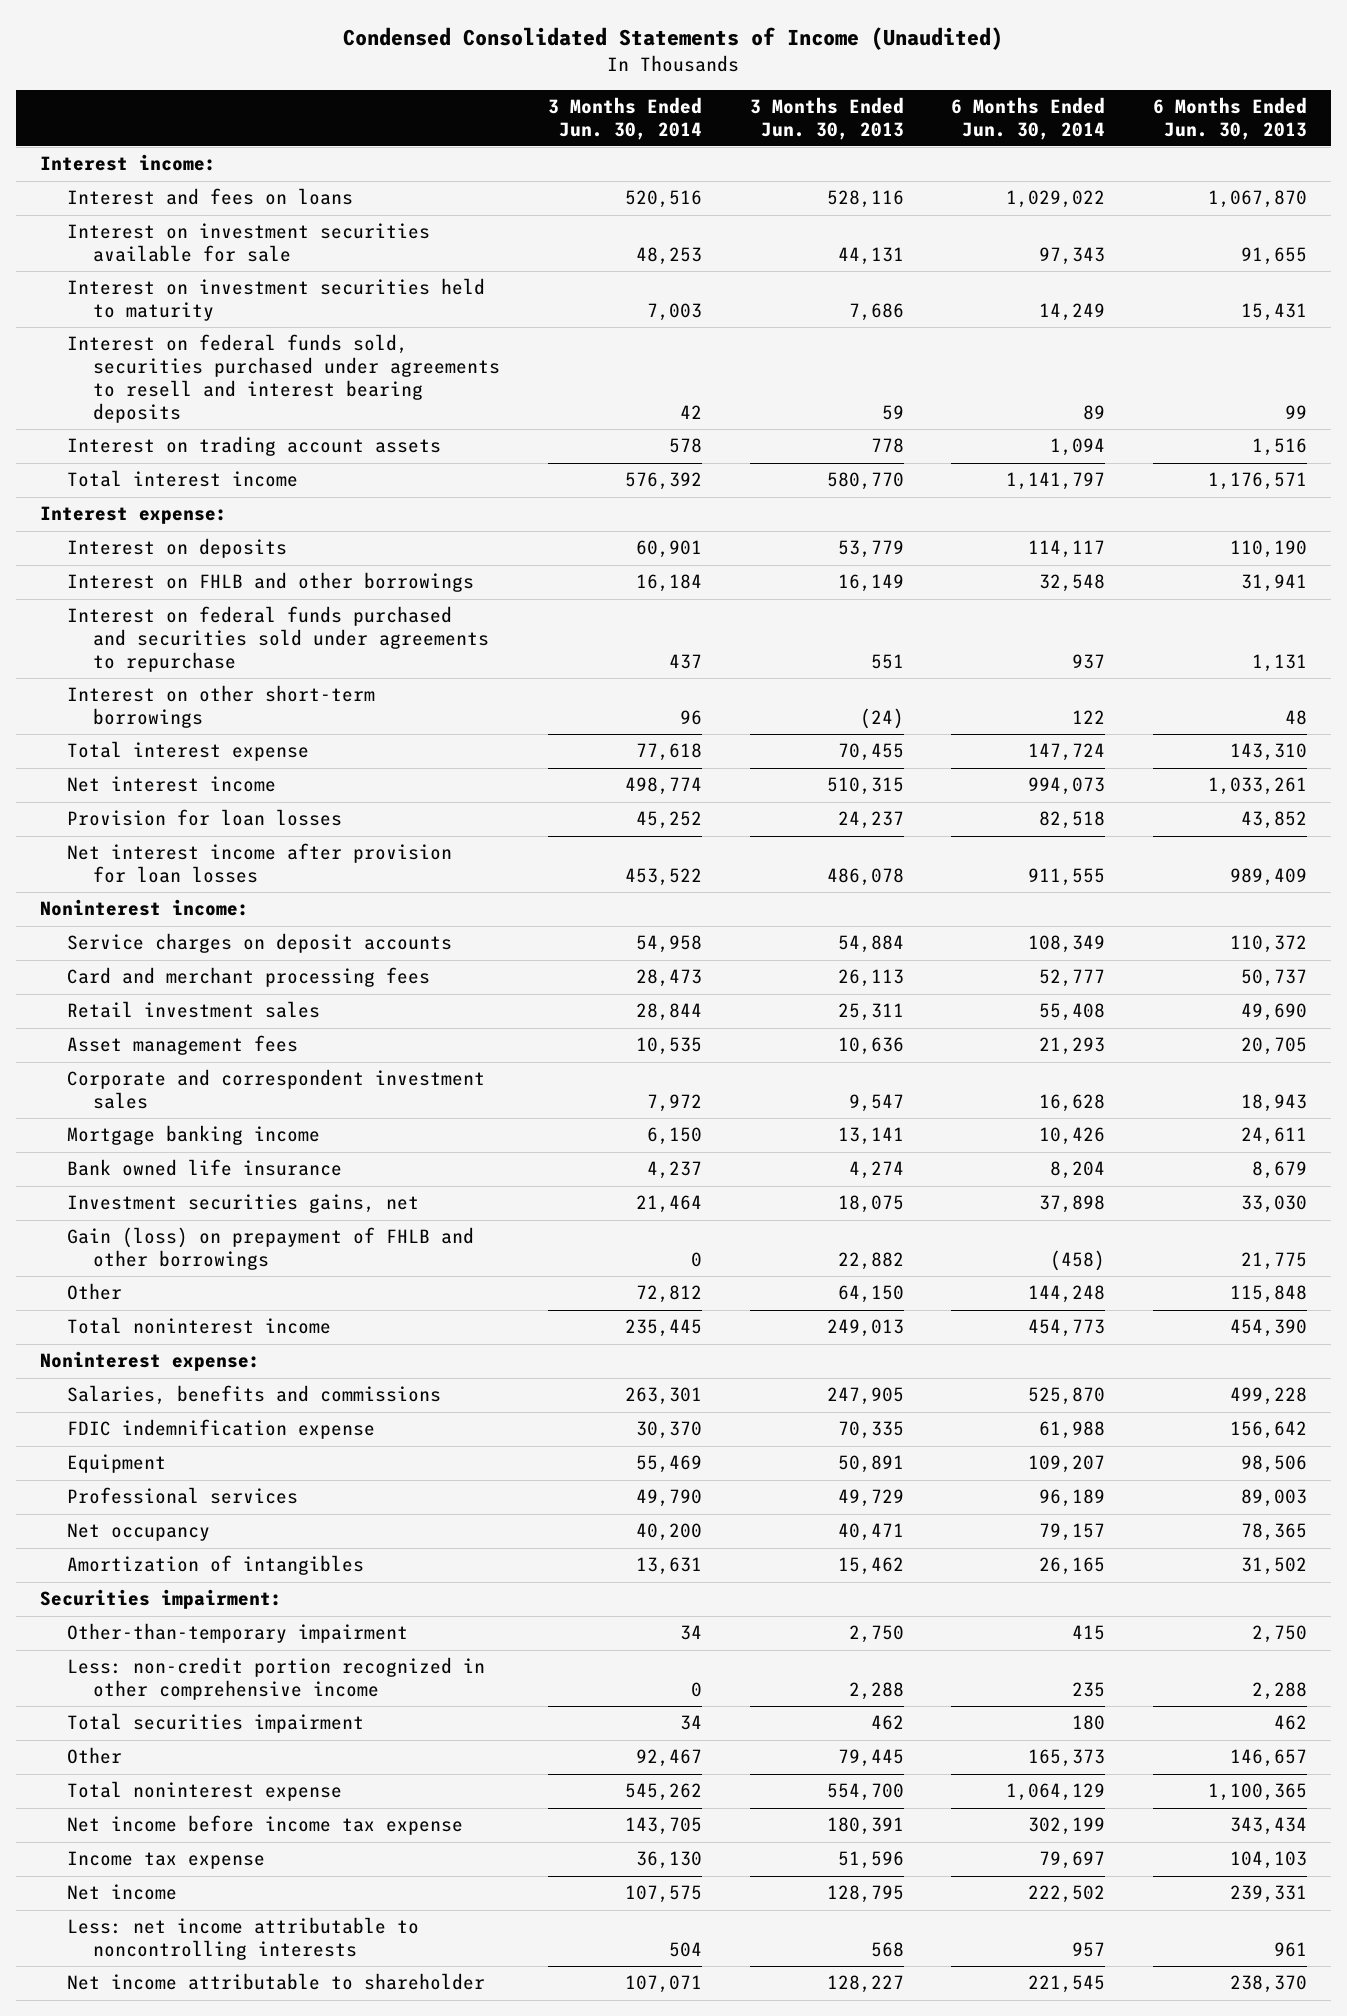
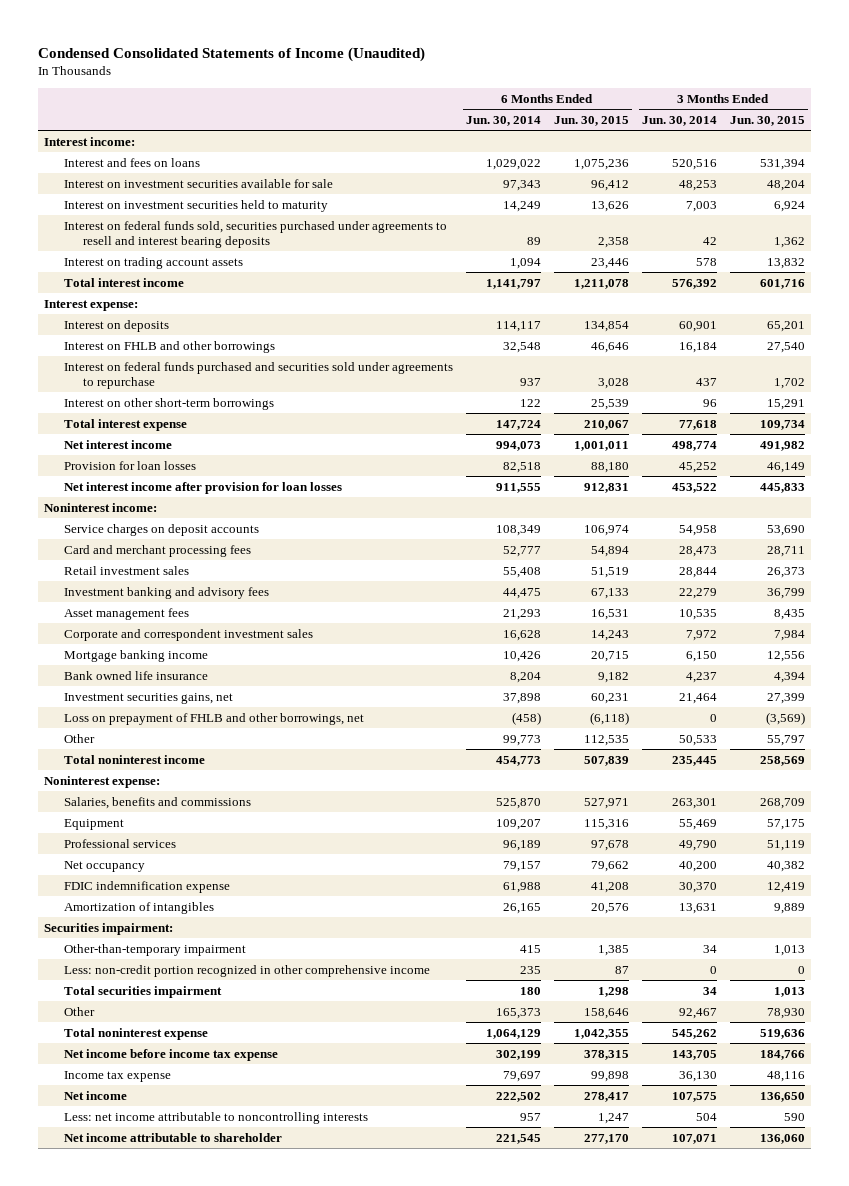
[749,96,904,140] 3 Months Ended Jun. 30, 2013 -> none
[1152,96,1307,140] 6 Months Ended Jun. 30, 2013 -> none
none -> [553,115,629,126] Jun. 30, 2015
none -> [729,115,805,126] Jun. 30, 2015
none -> [63,586,269,599] Investment banking and advisory fees
[66,1227,474,1271] Gain (loss) on prepayment of FHLB and other borrowings -> [63,712,364,725] Loss on prepayment of FHLB and other borrowings, net
[635,1285,702,1304] 72,812 -> [678,734,717,746] 50,533
[1028,1285,1106,1304] 144,248 -> [502,734,541,746] 99,773
[66,1419,375,1440] FDIC indemnification expense -> [63,880,230,893] FDIC indemnification expense

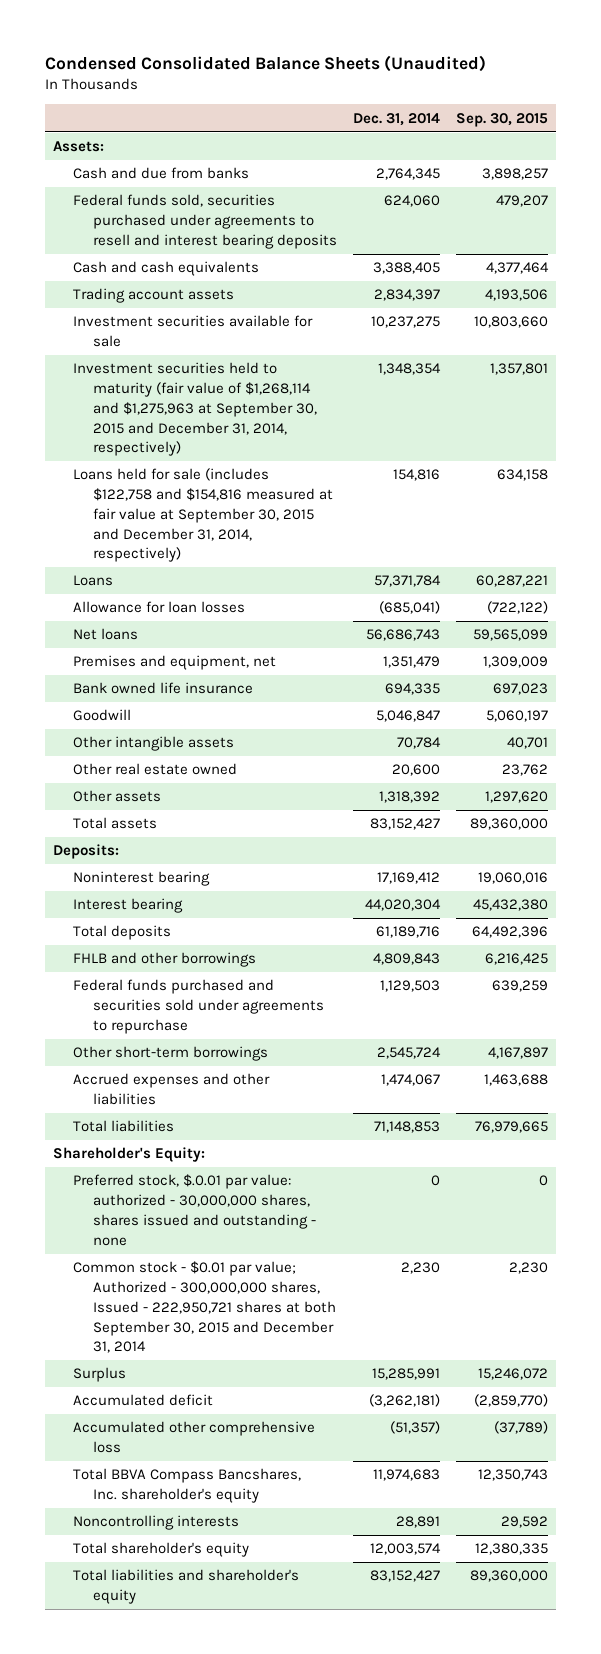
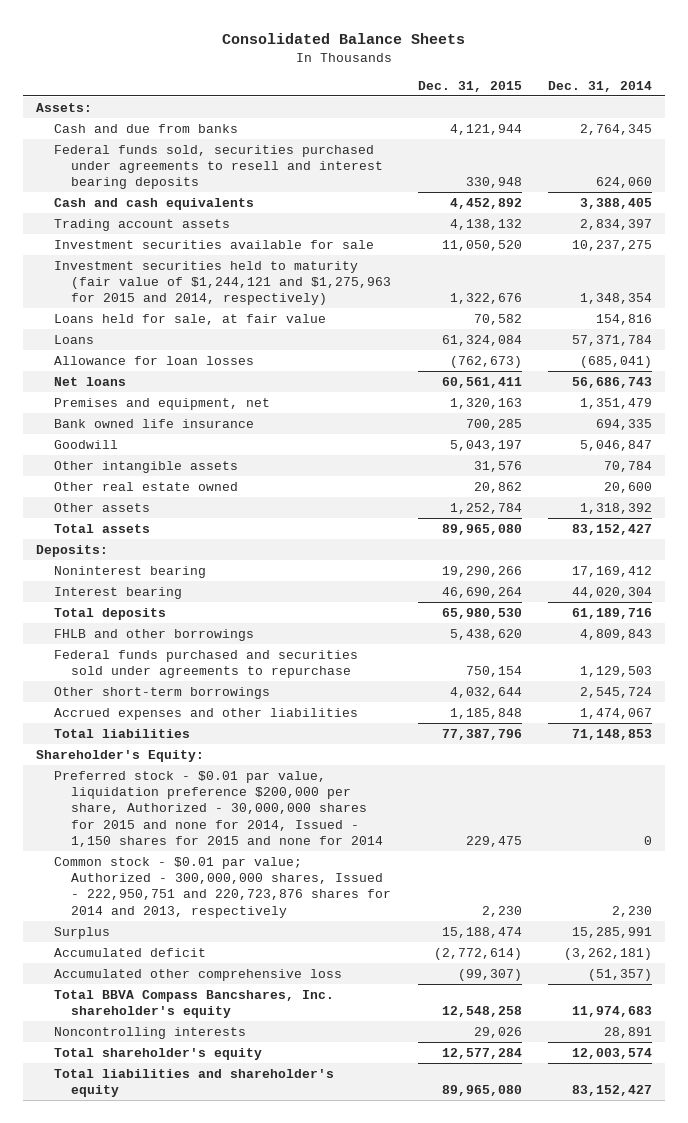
[44,54,486,72] Condensed Consolidated Balance Sheets (Unaudited) -> [222,32,466,44] Consolidated Balance Sheets
[455,112,548,127] Sep. 30, 2015 -> none
none -> [417,80,522,92] Dec. 31, 2015
[72,362,317,457] Investment securities held to maturity (fair value of $1,268,114 and $1,275,963 at September 30, 2015 and December 31, 2014, respectively) -> [53,260,392,306] Investment securities held to maturity (fair value of $1,244,121 and $1,275,963 for 2015 and 2014, respectively)
[72,468,333,563] Loans held for sale (includes $122,758 and $154,816 measured at fair value at September 30, 2015 and December 31, 2014, respectively) -> [53,313,326,325] Loans held for sale, at fair value
[72,1174,316,1246] Preferred stock, $.0.01 par value: authorized - 30,000,000 shares, shares issued and outstanding - none -> [53,770,384,847] Preferred stock - $0.01 par value, liquidation preference $200,000 per share, Authorized - 30,000,000 shares for 2015 and none for 2014, Issued - 1,150 shares for 2015 and none for 2014
[72,1261,336,1354] Common stock - $0.01 par value; Authorized - 300,000,000 shares, Issued - 222,950,721 shares at both September 30, 2015 and December 31, 2014 -> [53,856,392,918] Common stock - $0.01 par value; Authorized - 300,000,000 shares, Issued - 222,950,751 and 220,723,876 shares for 2014 and 2013, respectively

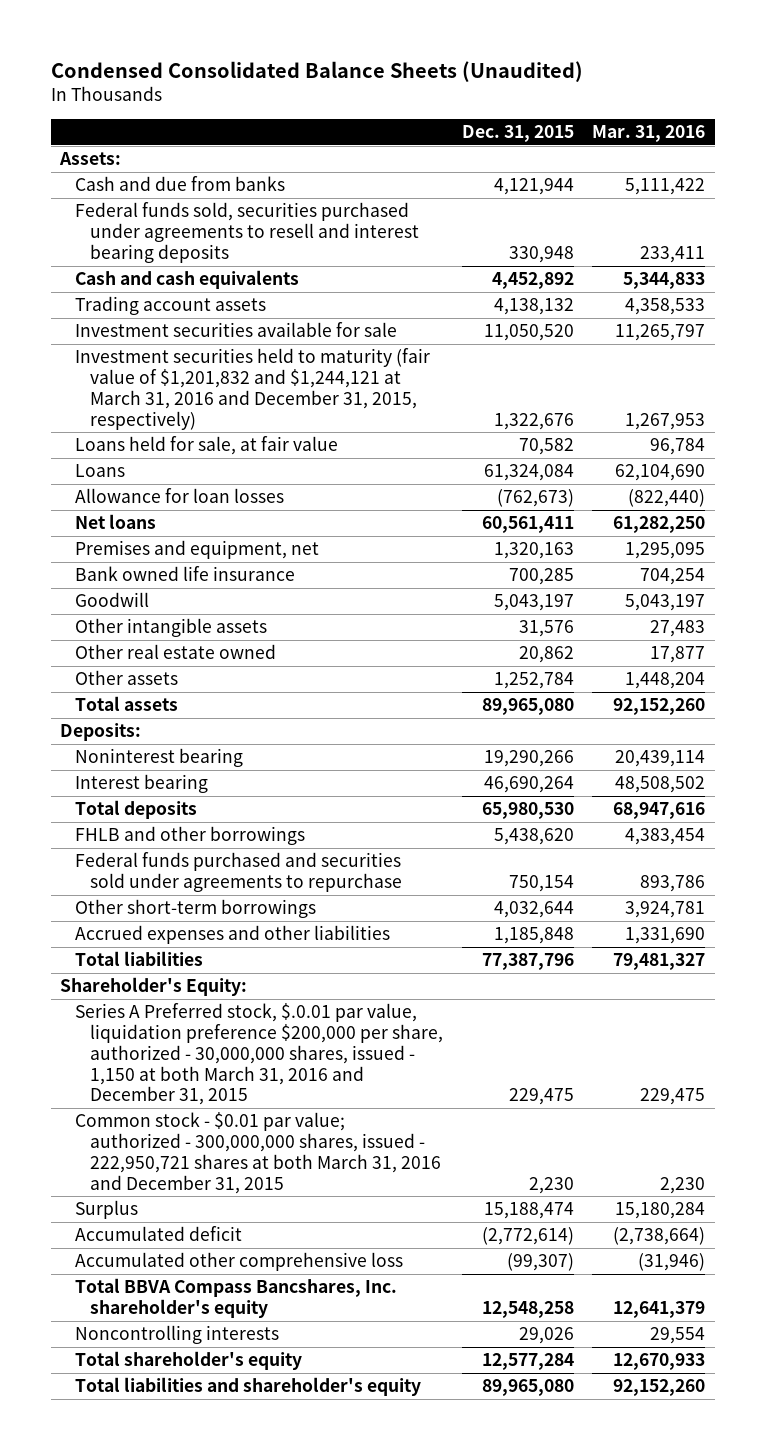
[222,32,466,44] Consolidated Balance Sheets -> [50,60,583,82] Condensed Consolidated Balance Sheets (Unaudited)
[547,80,652,92] Dec. 31, 2014 -> none
none -> [592,125,706,143] Mar. 31, 2016
[53,260,392,306] Investment securities held to maturity (fair value of $1,244,121 and $1,275,963 for 2015 and 2014, respectively) -> [74,348,430,430] Investment securities held to maturity (fair value of $1,201,832 and $1,244,121 at March 31, 2016 and December 31, 2015, respectively)
[53,770,384,847] Preferred stock - $0.01 par value, liquidation preference $200,000 per share, Authorized - 30,000,000 shares for 2015 and none for 2014, Issued - 1,150 shares for 2015 and none for 2014 -> [74,1003,443,1106] Series A Preferred stock, $.0.01 par value, liquidation preference $200,000 per share, authorized - 30,000,000 shares, issued - 1,150 at both March 31, 2016 and December 31, 2015
[53,856,392,918] Common stock - $0.01 par value; Authorized - 300,000,000 shares, Issued - 222,950,751 and 220,723,876 shares for 2014 and 2013, respectively -> [74,1112,441,1194] Common stock - $0.01 par value; authorized - 300,000,000 shares, issued - 222,950,721 shares at both March 31, 2016 and December 31, 2015

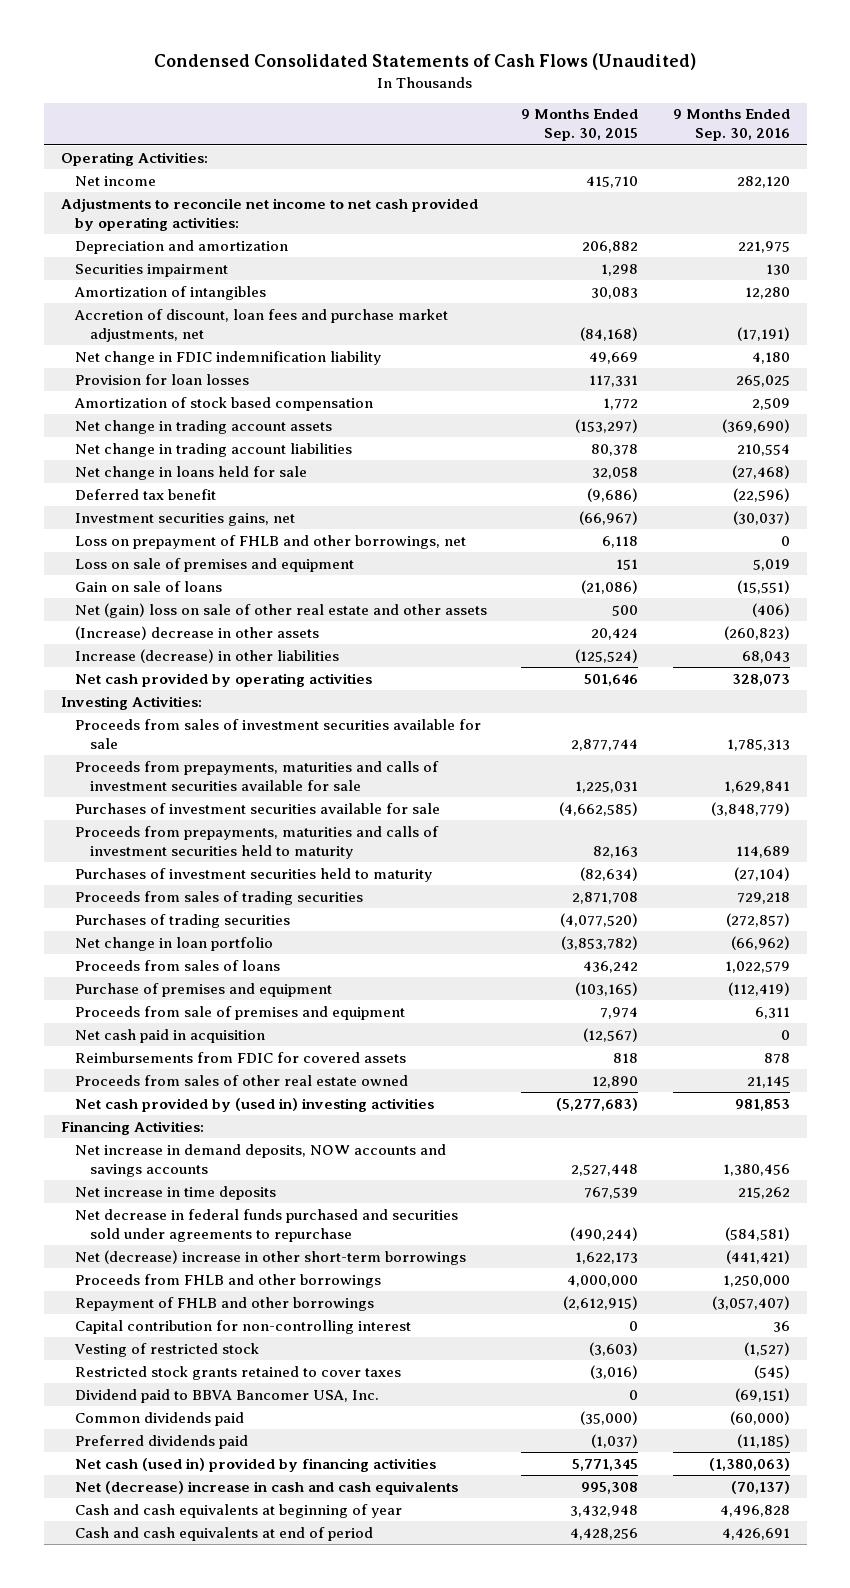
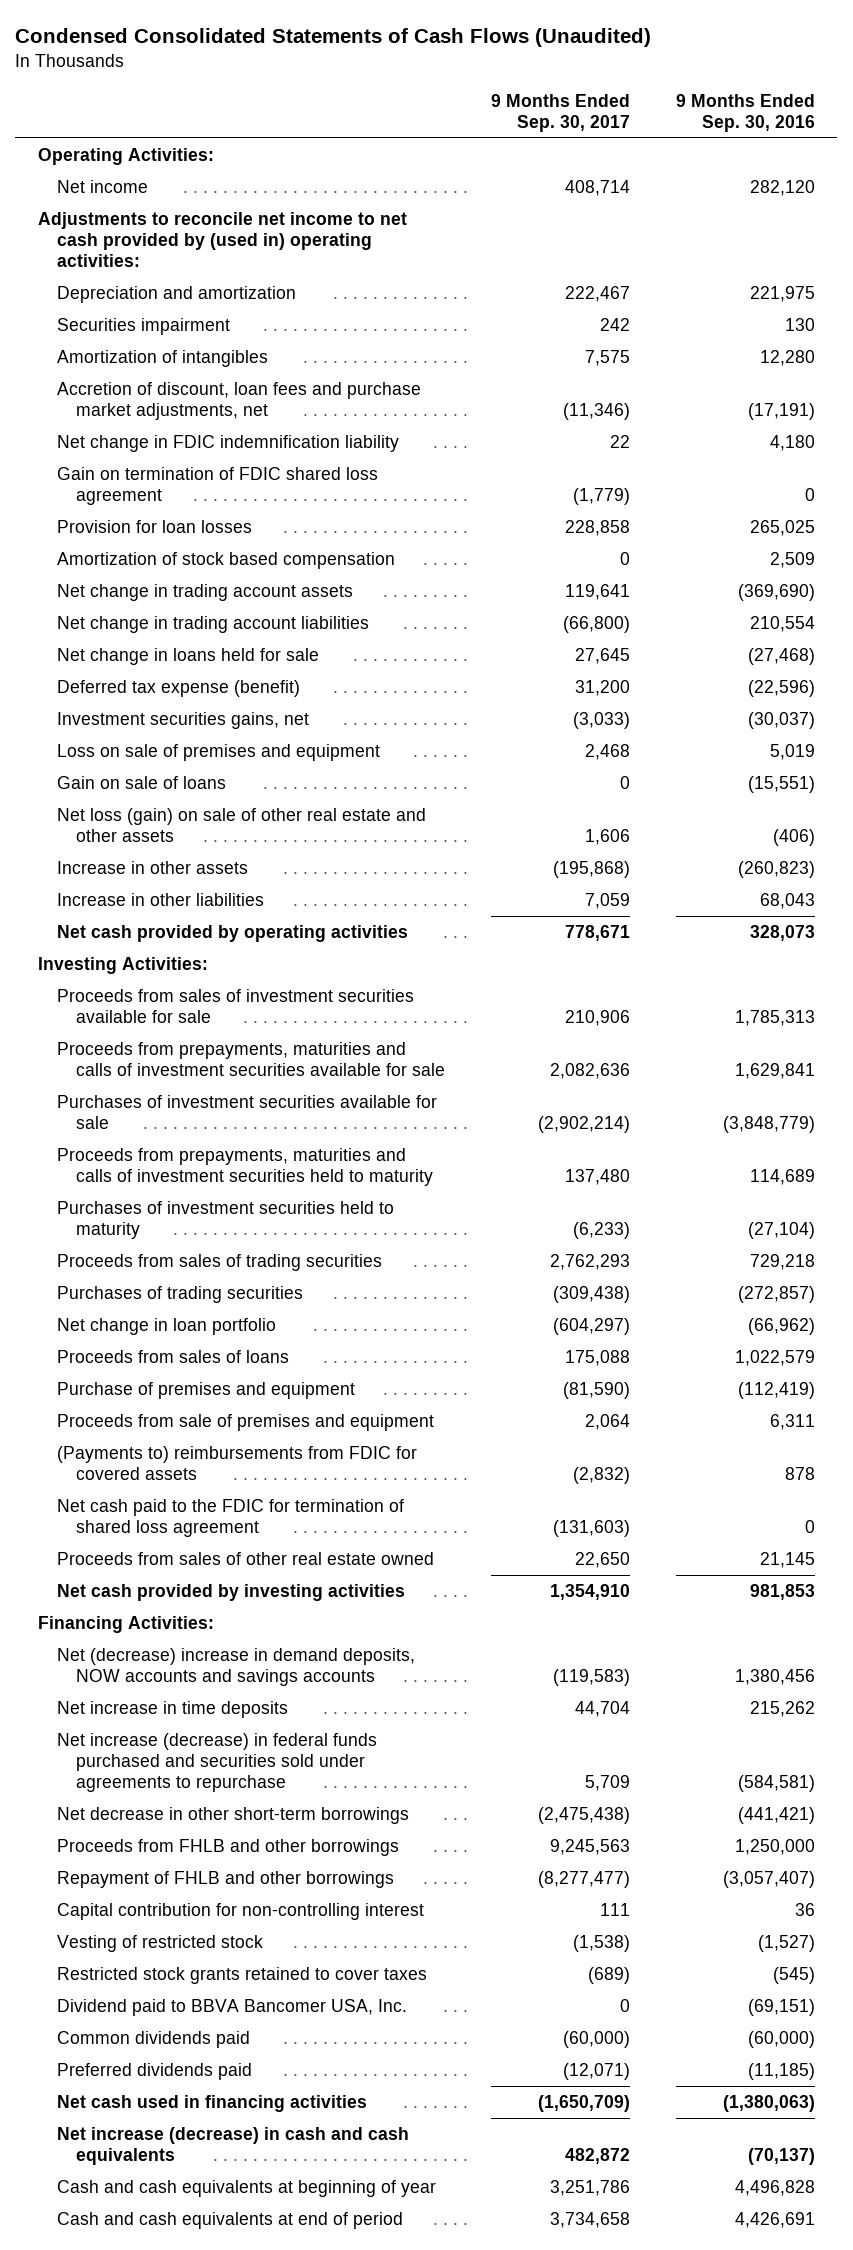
[521,109,639,142] 9 Months Ended Sep. 30, 2015 -> none
none -> [490,93,630,132] 9 Months Ended Sep. 30, 2017
[60,197,478,231] Adjustments to reconcile net income to net cash provided by operating activities: -> [38,212,408,268] Adjustments to reconcile net income to net cash provided by (used in) operating activities:
none -> [57,467,379,506] Gain on termination of FDIC shared loss agreement
[75,488,217,500] Deferred tax benefit -> [57,680,301,698] Deferred tax expense (benefit)
[75,534,467,549] Loss on prepayment of FHLB and other borrowings, net -> none
[75,602,488,618] Net (gain) loss on sale of other real estate and other assets -> [57,808,427,843] Net loss (gain) on sale of other real estate and other assets
[75,625,320,640] (Increase) decrease in other assets -> [57,861,249,875] Increase in other assets
[75,648,340,663] Increase (decrease) in other liabilities -> [57,893,265,907] Increase in other liabilities
[75,1028,266,1043] Net cash paid in acquisition -> none
[75,1051,407,1063] Reimbursements from FDIC for covered assets -> [57,1446,418,1481] (Payments to) reimbursements from FDIC for covered assets
none -> [57,1499,405,1538] Net cash paid to the FDIC for termination of shared loss agreement
[75,1097,435,1112] Net cash provided by (used in) investing activities -> [57,1584,406,1602] Net cash provided by investing activities
[75,1143,447,1177] Net increase in demand deposits, NOW accounts and savings accounts -> [57,1648,416,1687] Net (decrease) increase in demand deposits, NOW accounts and savings accounts
[75,1208,459,1242] Net decrease in federal funds purchased and securities sold under agreements to repurchase -> [57,1733,378,1793] Net increase (decrease) in federal funds purchased and securities sold under agreements to repurchase
[75,1249,467,1265] Net (decrease) increase in other short-term borrowings -> [57,1807,410,1825] Net decrease in other short-term borrowings
[75,1457,437,1472] Net cash (used in) provided by financing activities -> [57,2095,368,2113] Net cash used in financing activities
[75,1480,459,1495] Net (decrease) increase in cash and cash equivalents -> [57,2127,410,2166] Net increase (decrease) in cash and cash equivalents

